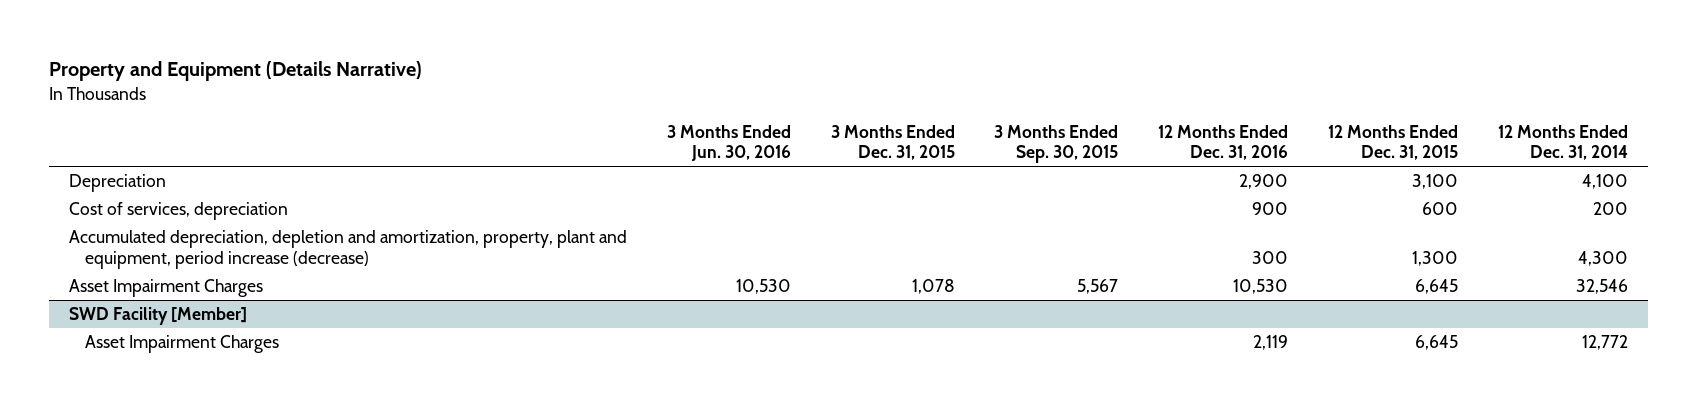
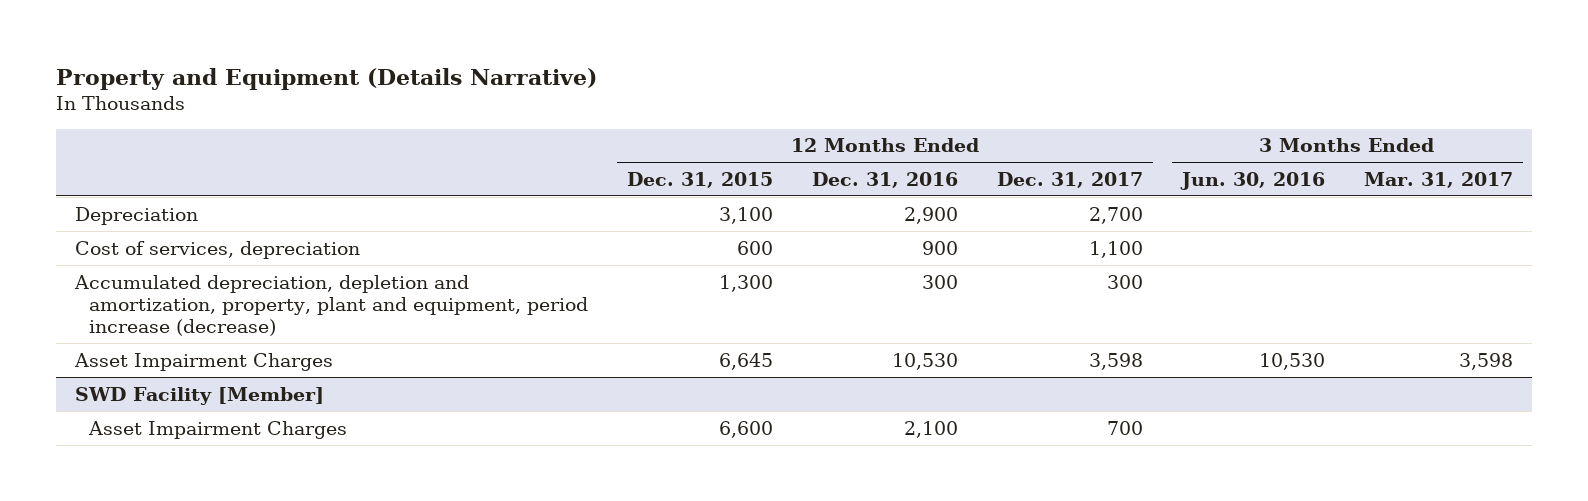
[830,124,955,161] 3 Months Ended Dec. 31, 2015 -> none
[994,124,1119,164] 3 Months Ended Sep. 30, 2015 -> none
[1497,124,1628,161] 12 Months Ended Dec. 31, 2014 -> none
none -> [996,171,1143,188] Dec. 31, 2017
none -> [1363,171,1513,188] Mar. 31, 2017
[1253,335,1289,351] 2,119 -> [904,420,959,438] 2,100
[1414,335,1458,351] 6,645 -> [719,420,774,438] 6,600

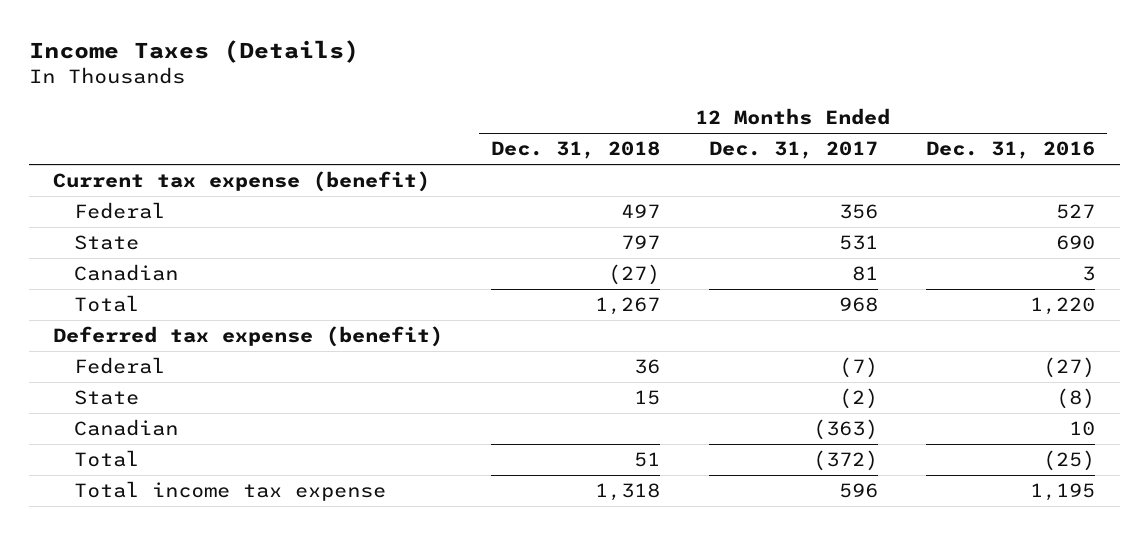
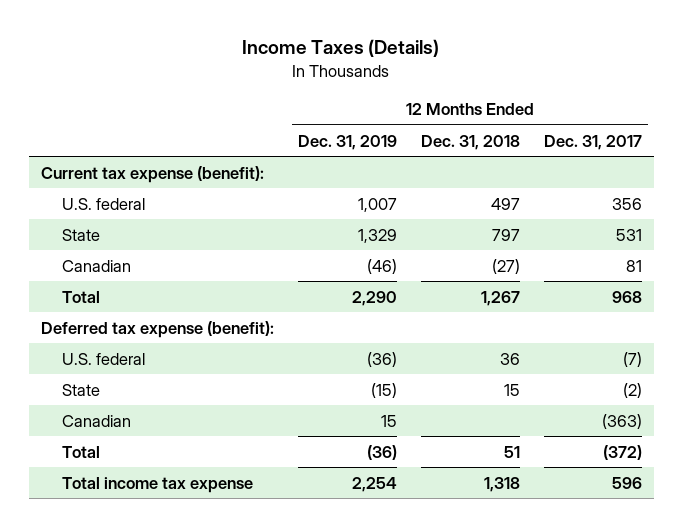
[926,141,1096,160] Dec. 31, 2016 -> none
none -> [297,134,397,150] Dec. 31, 2019
[52,171,430,193] Current tax expense (benefit) -> [40,165,264,183] Current tax expense (benefit):
[74,202,166,220] Federal -> [62,197,146,210] U.S. federal
[52,326,443,348] Deferred tax expense (benefit) -> [40,320,274,338] Deferred tax expense (benefit):
[74,357,166,375] Federal -> [62,352,146,365] U.S. federal

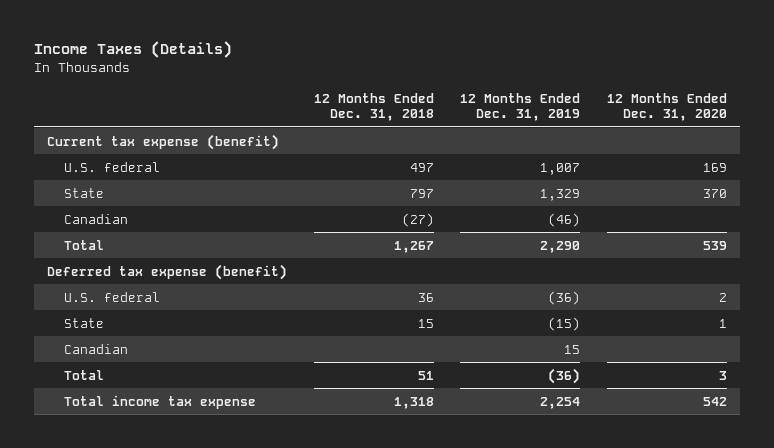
[544,134,643,150] Dec. 31, 2017 -> none
none -> [606,92,727,122] 12 Months Ended Dec. 31, 2020
[40,165,264,183] Current tax expense (benefit): -> [47,133,280,150] Current tax expense (benefit)
[40,320,274,338] Deferred tax expense (benefit): -> [47,263,288,280] Deferred tax expense (benefit)

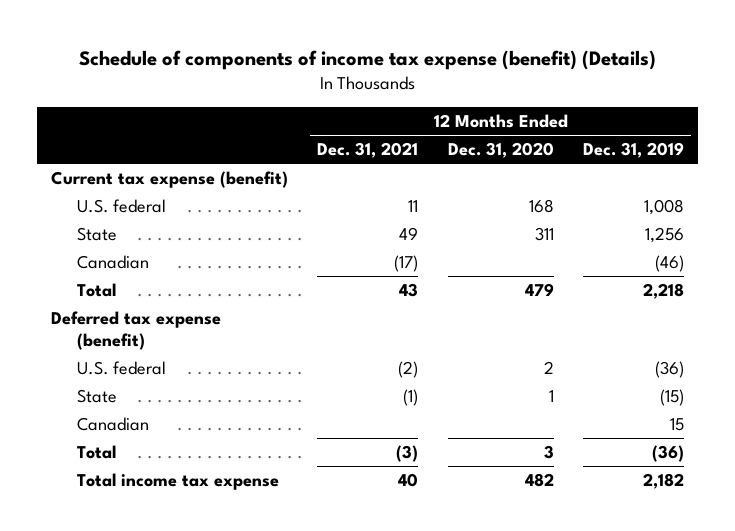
[33,41,232,59] Income Taxes (Details) -> [78,49,656,70] Schedule of components of income tax expense (benefit) (Details)
[313,92,434,122] 12 Months Ended Dec. 31, 2018 -> none
none -> [317,142,419,159] Dec. 31, 2021
[540,162,581,175] 1,007 -> [643,199,684,216] 1,008
[702,162,727,172] 169 -> [528,199,554,214] 168
[540,188,581,201] 1,329 -> [644,227,684,244] 1,256
[702,188,727,198] 370 -> [534,227,554,242] 311
[540,240,581,253] 2,290 -> [642,283,684,300] 2,218
[702,240,727,250] 539 -> [524,283,554,297] 479
[540,396,581,409] 2,254 -> [642,473,684,490] 2,182
[702,396,727,406] 542 -> [524,473,554,488] 482

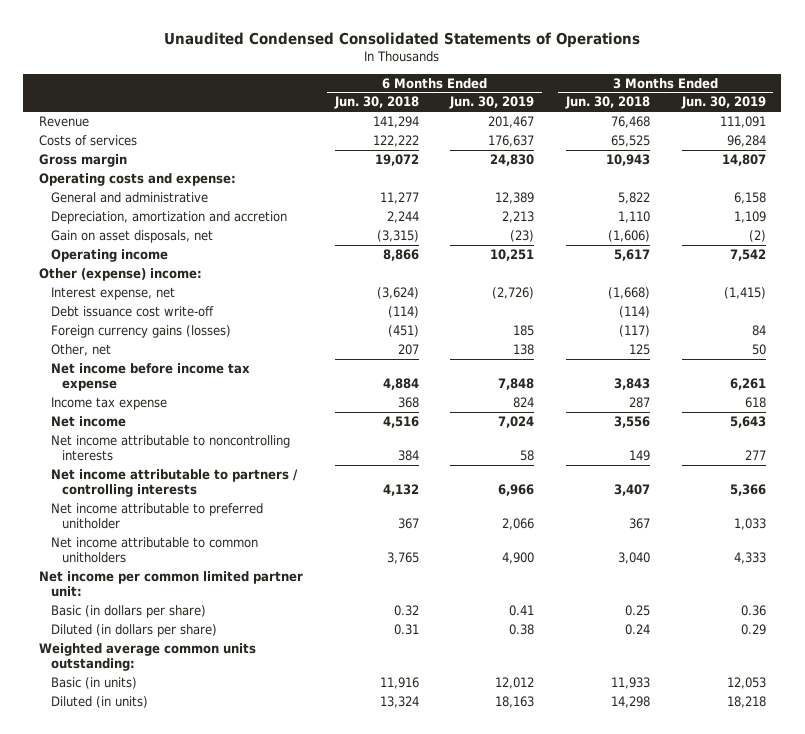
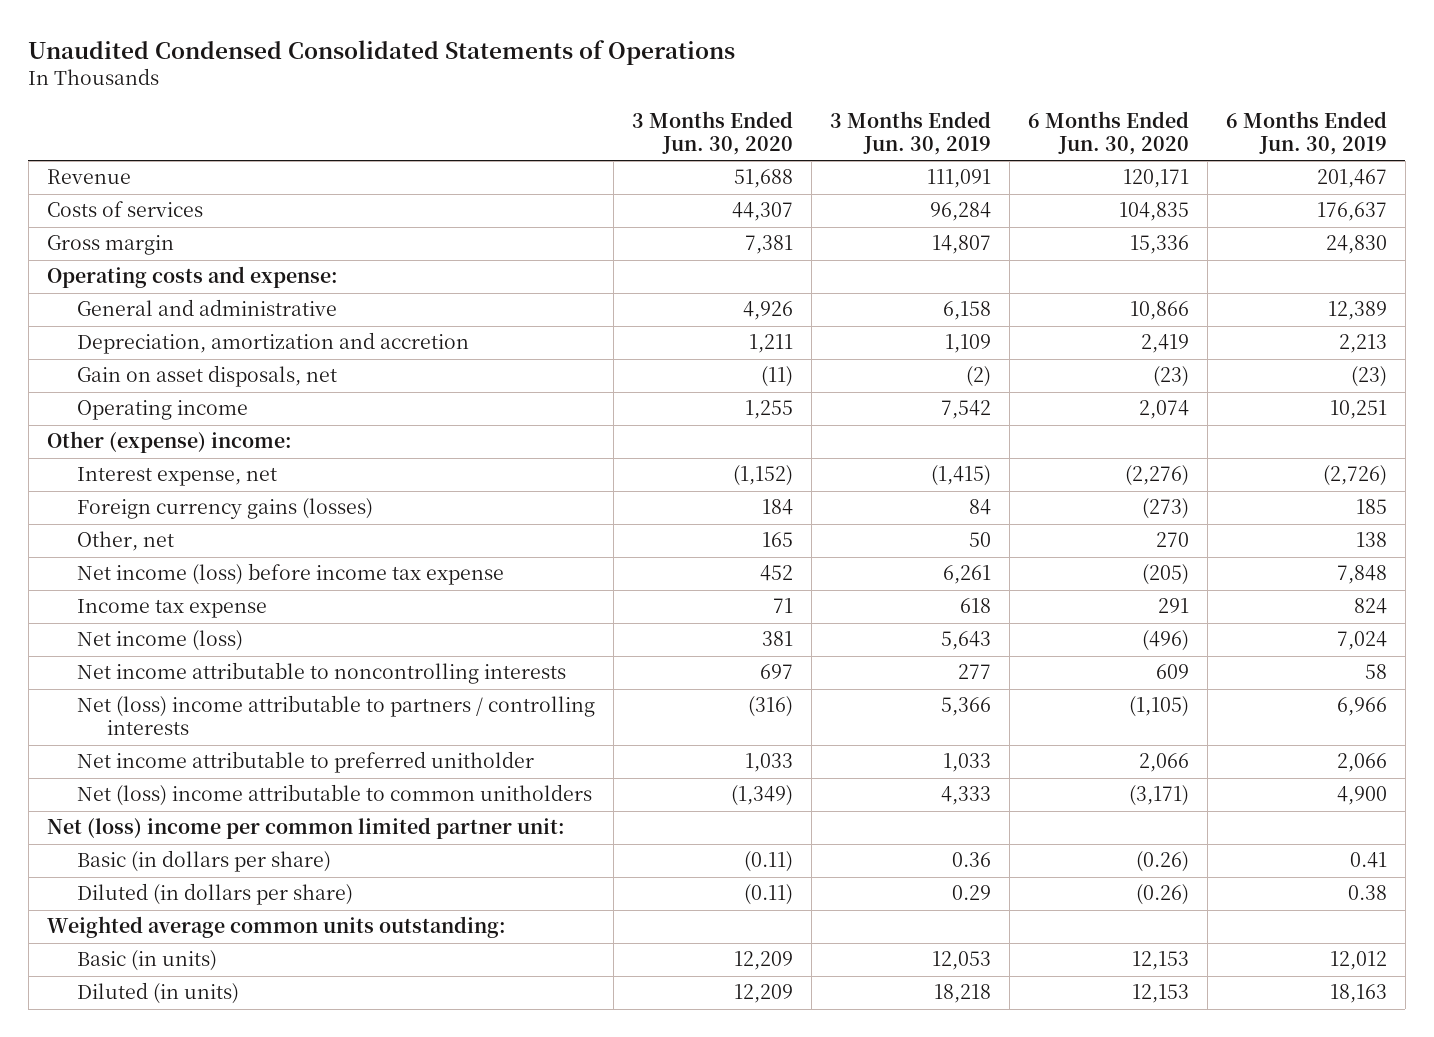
[333,96,419,110] Jun. 30, 2018 -> none
[565,96,651,110] Jun. 30, 2018 -> none
none -> [631,111,793,156] 3 Months Ended Jun. 30, 2020
none -> [1027,111,1189,156] 6 Months Ended Jun. 30, 2020
[50,305,214,317] Debt issuance cost write-off -> none
[50,362,250,392] Net income before income tax expense -> [76,563,504,586] Net income (loss) before income tax expense
[50,415,126,427] Net income -> [76,630,243,652] Net income (loss)
[50,468,298,498] Net income attributable to partners / controlling interests -> [76,695,595,736] Net (loss) income attributable to partners / controlling interests
[50,536,258,564] Net income attributable to common unitholders -> [76,784,592,807] Net (loss) income attributable to common unitholders
[39,570,304,598] Net income per common limited partner unit: -> [46,817,565,840] Net (loss) income per common limited partner unit:

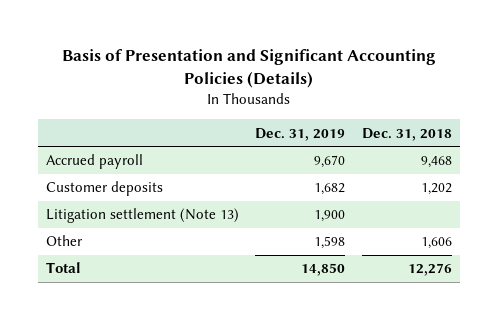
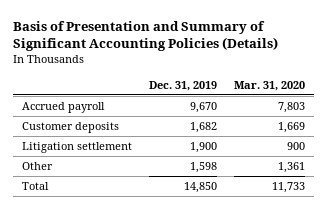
[61,49,436,89] Basis of Presentation and Significant Accounting Policies (Details) -> [13,20,279,52] Basis of Presentation and Summary of Significant Accounting Policies (Details)
[361,127,452,141] Dec. 31, 2018 -> none
none -> [234,80,306,91] Mar. 31, 2020
[46,208,240,224] Litigation settlement (Note 13) -> [21,142,132,154] Litigation settlement

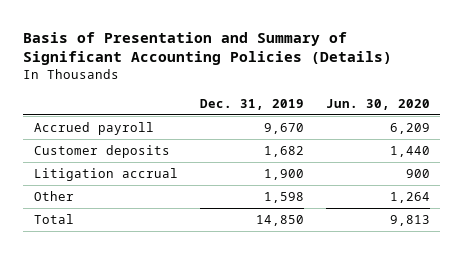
[234,80,306,91] Mar. 31, 2020 -> none
none -> [325,98,430,110] Jun. 30, 2020
[21,142,132,154] Litigation settlement -> [34,168,179,182] Litigation accrual

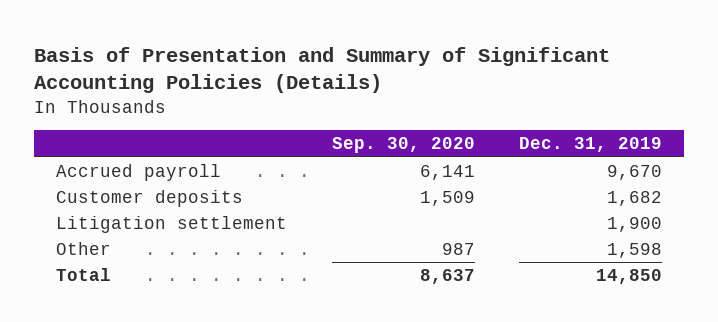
[325,98,430,110] Jun. 30, 2020 -> none
none -> [331,137,475,154] Sep. 30, 2020
[34,168,179,182] Litigation accrual -> [56,216,288,234] Litigation settlement

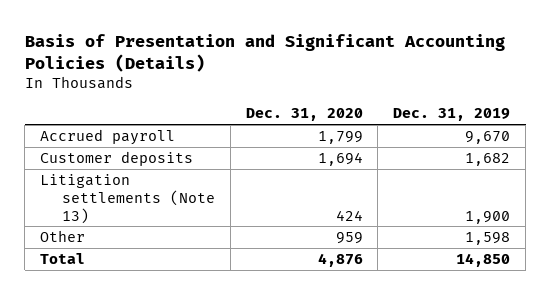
[34,46,611,93] Basis of Presentation and Summary of Significant Accounting Policies (Details) -> [24,33,505,73] Basis of Presentation and Significant Accounting Policies (Details)
[331,137,475,154] Sep. 30, 2020 -> none
none -> [245,108,363,122] Dec. 31, 2020
[56,216,288,234] Litigation settlement -> [39,173,216,224] Litigation settlements (Note 13)

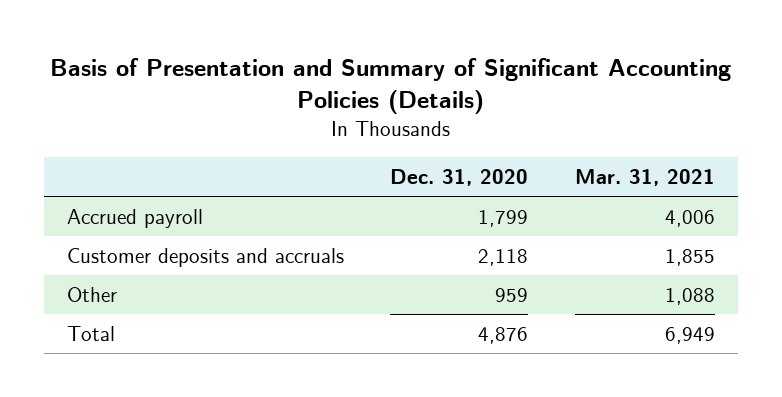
[24,33,505,73] Basis of Presentation and Significant Accounting Policies (Details) -> [49,58,731,115] Basis of Presentation and Summary of Significant Accounting Policies (Details)
[393,108,511,122] Dec. 31, 2019 -> none
none -> [574,168,715,186] Mar. 31, 2021
[39,173,216,224] Litigation settlements (Note 13) -> none
[39,150,193,166] Customer deposits -> [67,247,345,267] Customer deposits and accruals
[317,151,363,166] 1,694 -> [478,248,529,266] 2,118

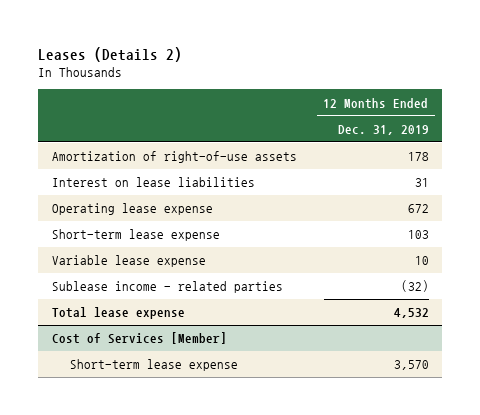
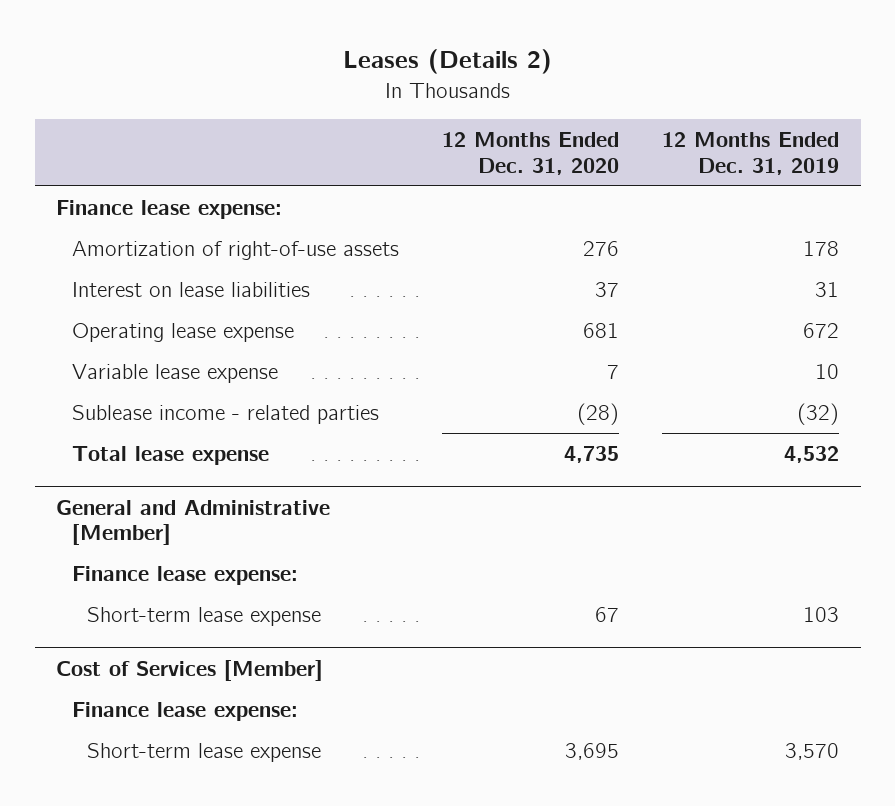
none -> [441,132,619,175] 12 Months Ended Dec. 31, 2020
none -> [56,199,283,219] Finance lease expense:
[51,229,220,242] Short-term lease expense -> none
none -> [56,499,331,546] General and Administrative [Member]
none -> [71,565,298,585] Finance lease expense:
none -> [87,606,322,626] Short-term lease expense
none -> [71,701,298,721] Finance lease expense:

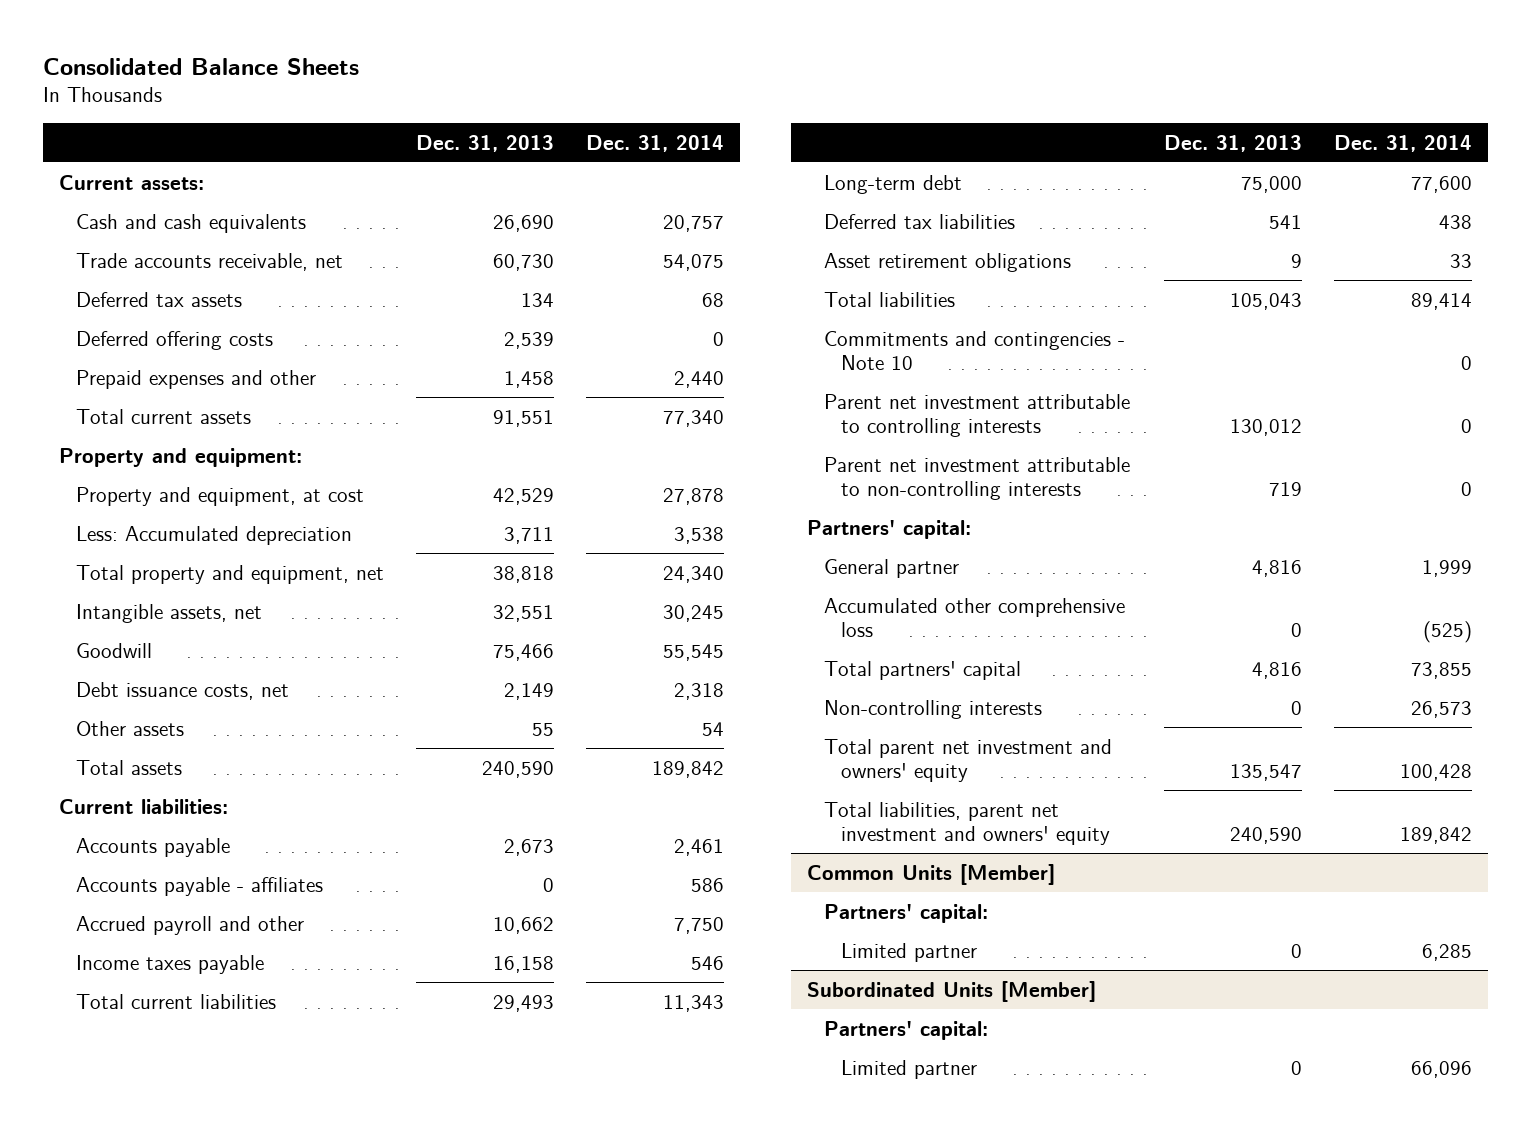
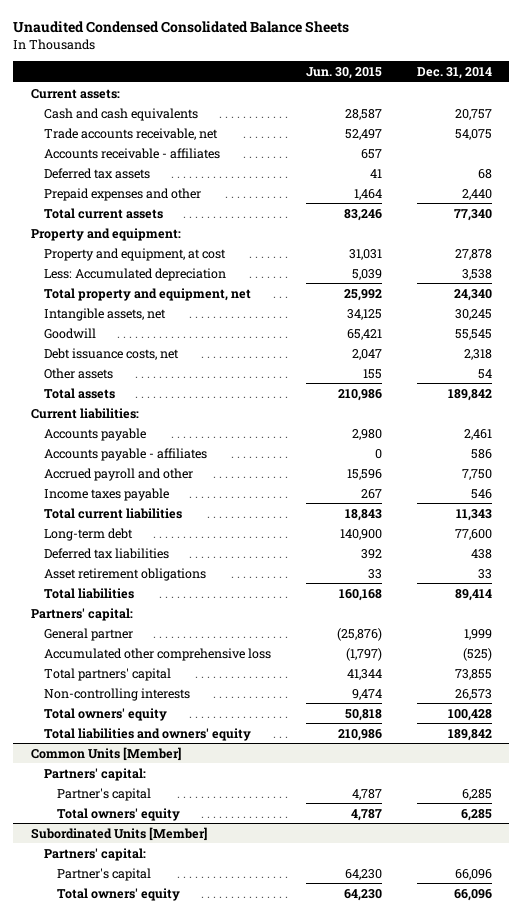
[42,57,359,75] Consolidated Balance Sheets -> [13,21,350,34] Unaudited Condensed Consolidated Balance Sheets
[415,134,554,152] Dec. 31, 2013 -> none
none -> [305,66,382,79] Jun. 30, 2015
none -> [43,147,220,159] Accounts receivable - affiliates
[75,330,273,350] Deferred offering costs -> none
[823,330,1125,370] Commitments and contingencies - Note 10 -> none
[823,393,1130,437] Parent net investment attributable to controlling interests -> none
[823,456,1130,500] Parent net investment attributable to non-controlling interests -> none
[823,738,1112,782] Total parent net investment and owners' equity -> [43,707,167,721] Total owners' equity
[823,801,1111,845] Total liabilities, parent net investment and owners' equity -> [43,727,251,741] Total liabilities and owners' equity
[841,942,978,962] Limited partner -> [57,787,152,801] Partner's capital
none -> [57,807,181,821] Total owners' equity
[841,1059,978,1079] Limited partner -> [57,867,152,881] Partner's capital
none -> [57,887,181,901] Total owners' equity

